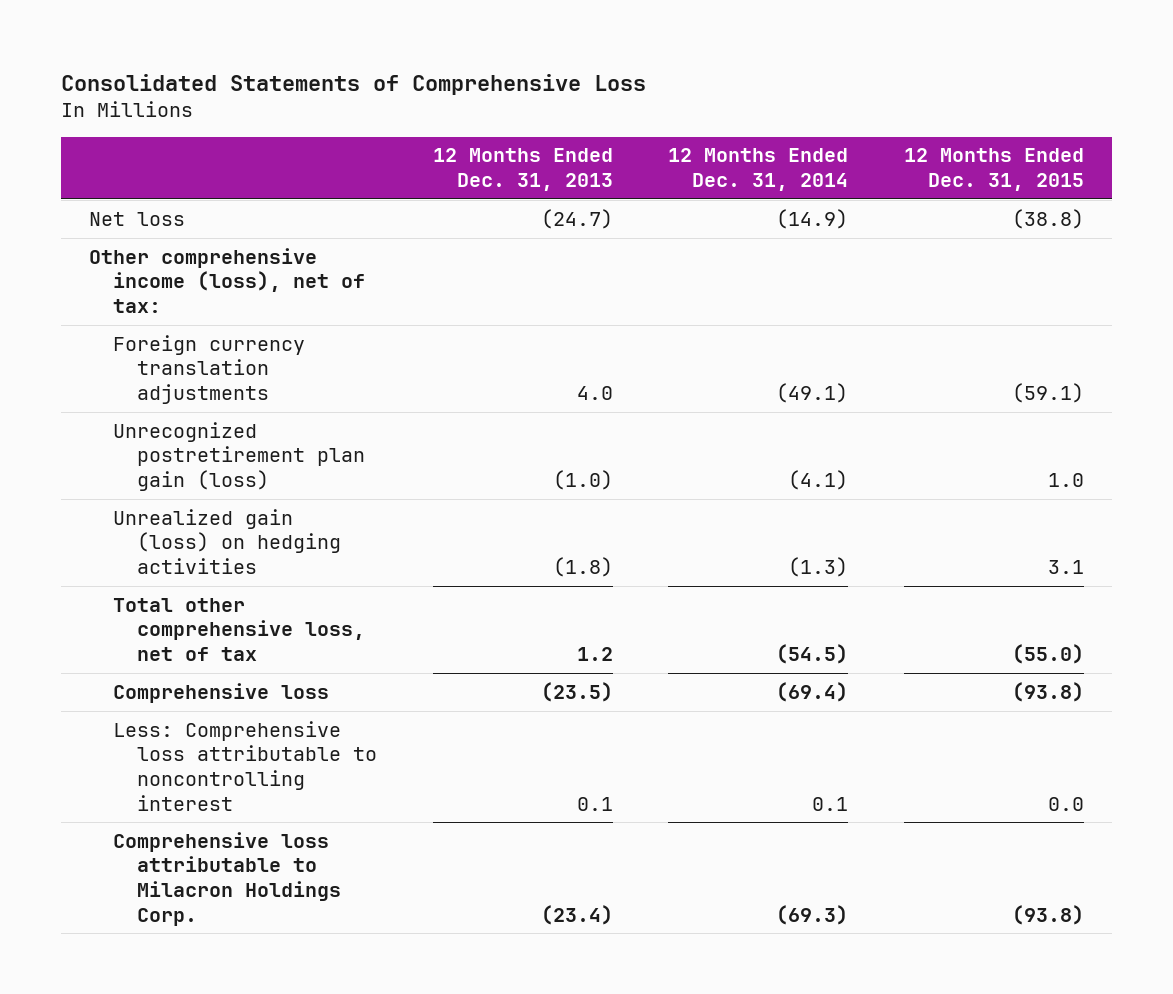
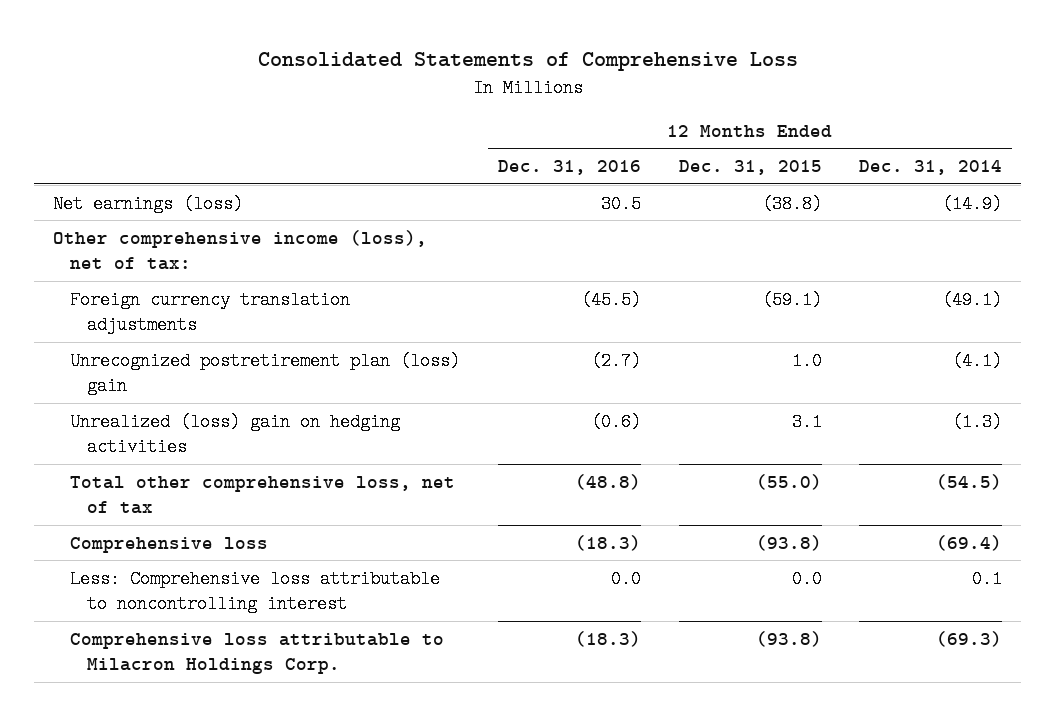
[432,148,613,192] 12 Months Ended Dec. 31, 2013 -> none
none -> [497,159,641,175] Dec. 31, 2016
[89,211,186,226] Net loss -> [53,194,244,213] Net earnings (loss)
[113,421,366,492] Unrecognized postretirement plan gain (loss) -> [70,351,461,396] Unrecognized postretirement plan (loss) gain
[113,508,342,575] Unrealized gain (loss) on hedging activities -> [70,412,401,457] Unrealized (loss) gain on hedging activities

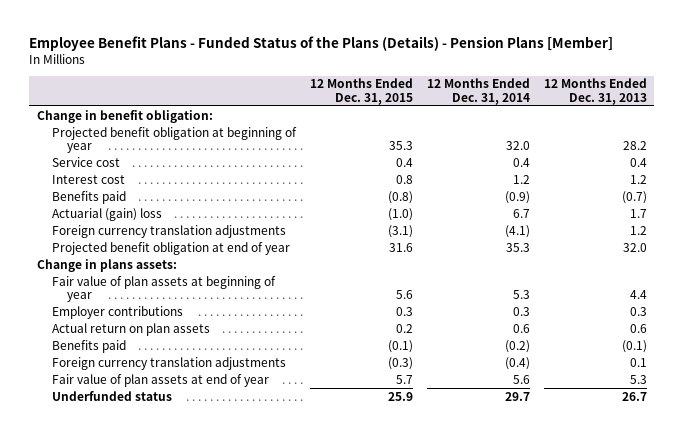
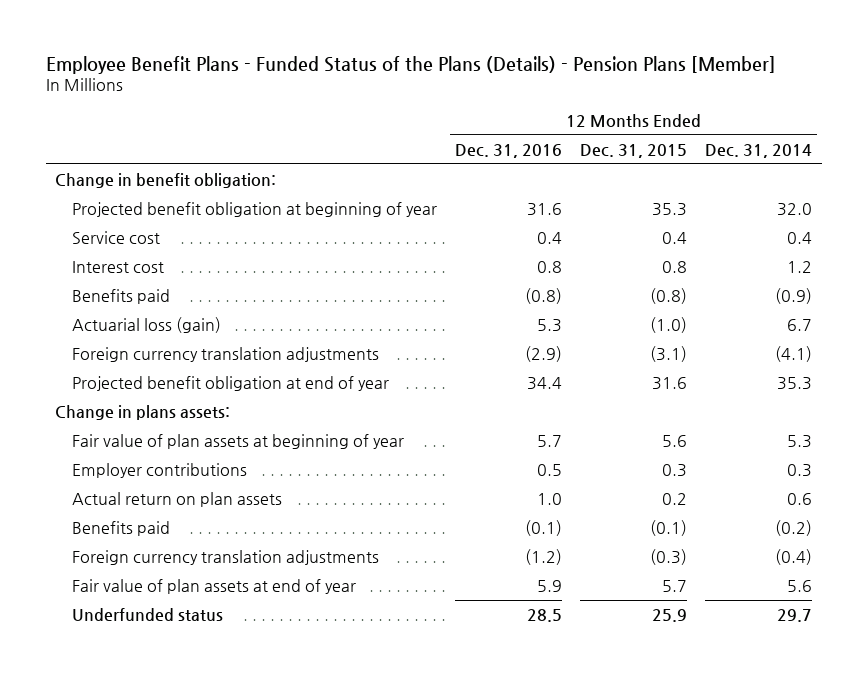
[544,78,648,105] 12 Months Ended Dec. 31, 2013 -> none
none -> [454,143,562,158] Dec. 31, 2016
[51,207,162,221] Actuarial (gain) loss -> [71,316,221,333] Actuarial loss (gain)

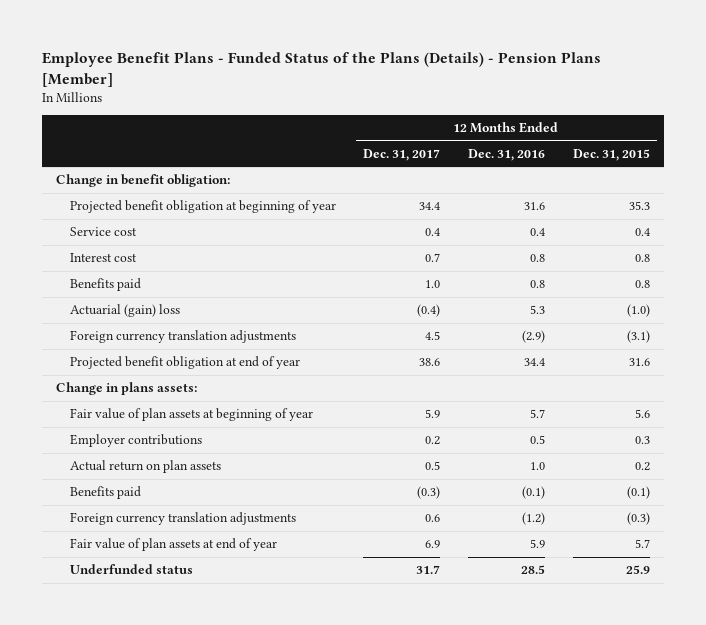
[705,143,813,158] Dec. 31, 2014 -> none
none -> [363,148,441,161] Dec. 31, 2017
[524,287,562,304] (0.8) -> [529,280,545,289] 0.8
[650,287,688,304] (0.8) -> [634,280,650,289] 0.8
[71,316,221,333] Actuarial loss (gain) -> [69,304,180,318] Actuarial (gain) loss

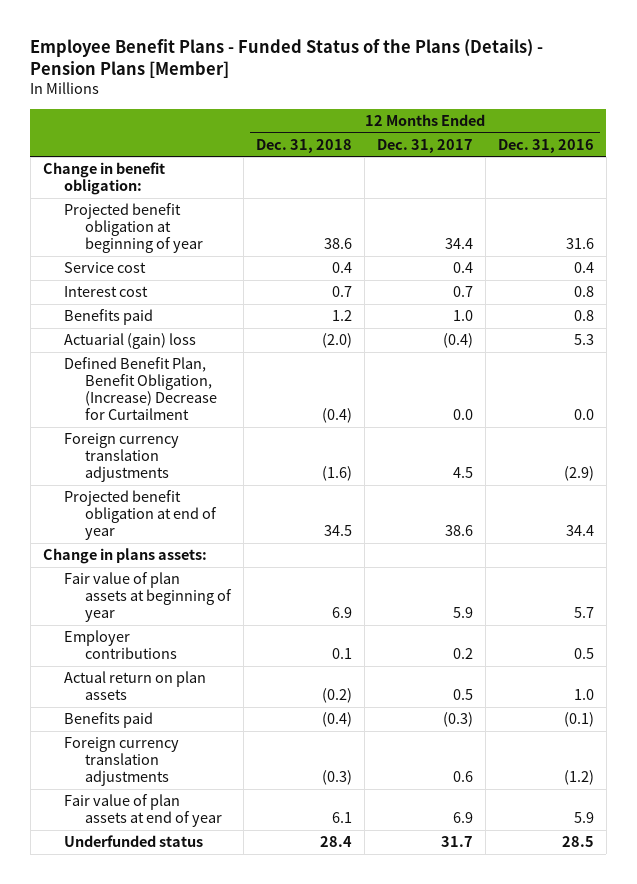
[572,148,650,161] Dec. 31, 2015 -> none
none -> [256,138,353,153] Dec. 31, 2018
none -> [63,357,218,421] Defined Benefit Plan, Benefit Obligation, (Increase) Decrease for Curtailment

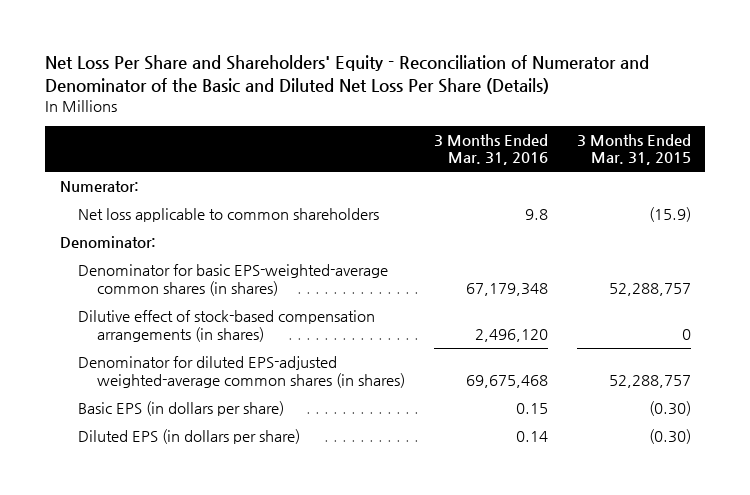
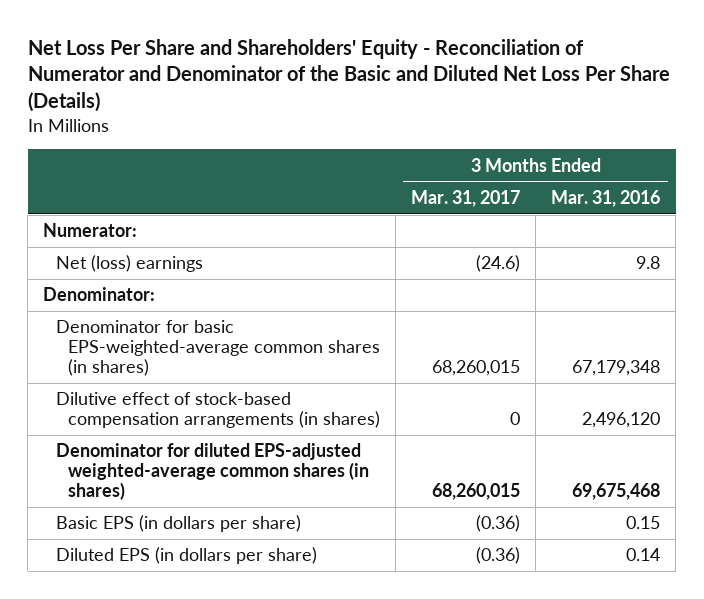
[576,133,691,166] 3 Months Ended Mar. 31, 2015 -> none
none -> [411,189,521,207] Mar. 31, 2017
[78,208,380,223] Net loss applicable to common shareholders -> [55,255,203,273] Net (loss) earnings

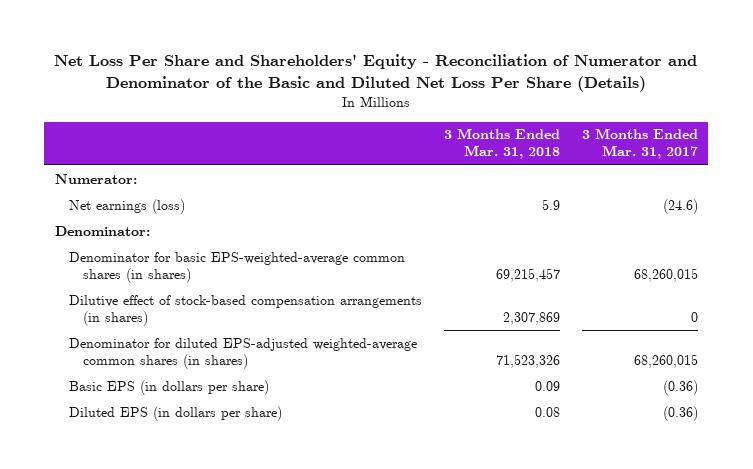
[551,189,661,207] Mar. 31, 2016 -> none
none -> [443,128,560,160] 3 Months Ended Mar. 31, 2018
[55,255,203,273] Net (loss) earnings -> [69,198,186,214] Net earnings (loss)

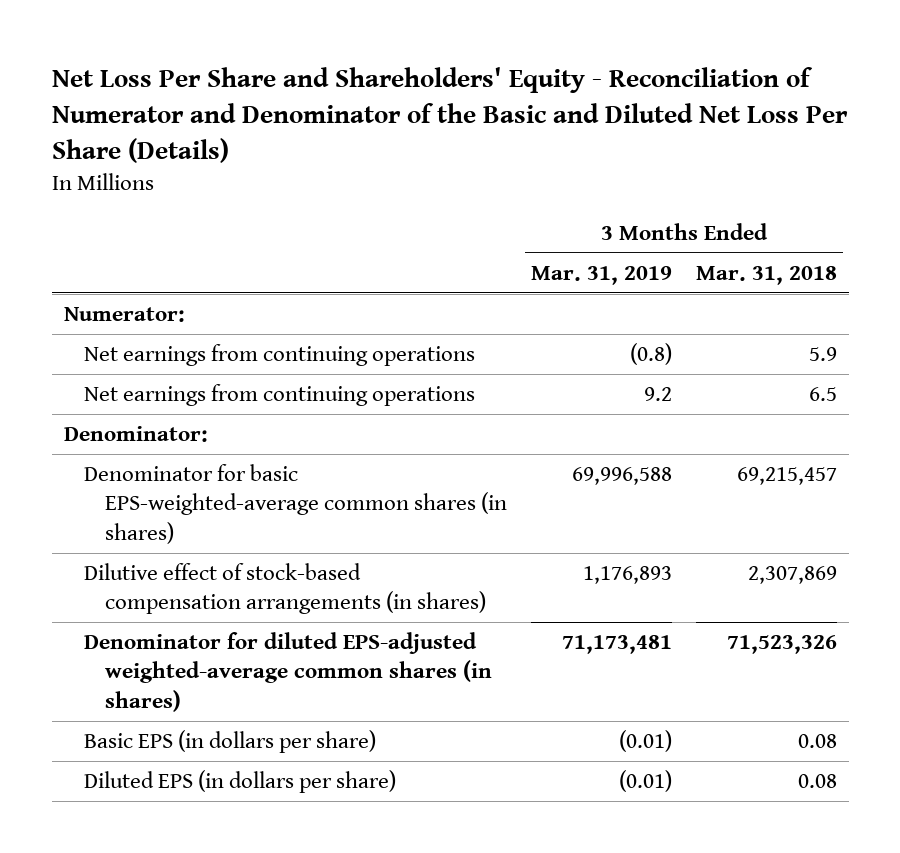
[581,128,698,160] 3 Months Ended Mar. 31, 2017 -> none
none -> [530,265,672,285] Mar. 31, 2019
[69,198,186,214] Net earnings (loss) -> [84,344,476,367] Net earnings from continuing operations
none -> [84,384,476,407] Net earnings from continuing operations
[534,380,560,391] 0.09 -> [797,734,837,749] 0.08

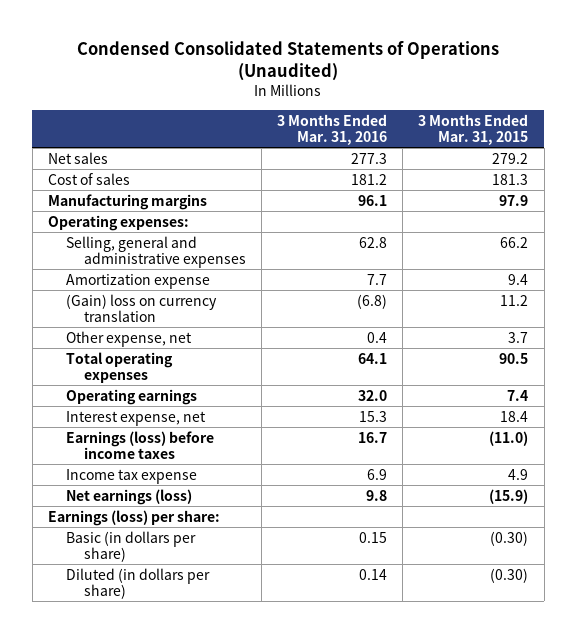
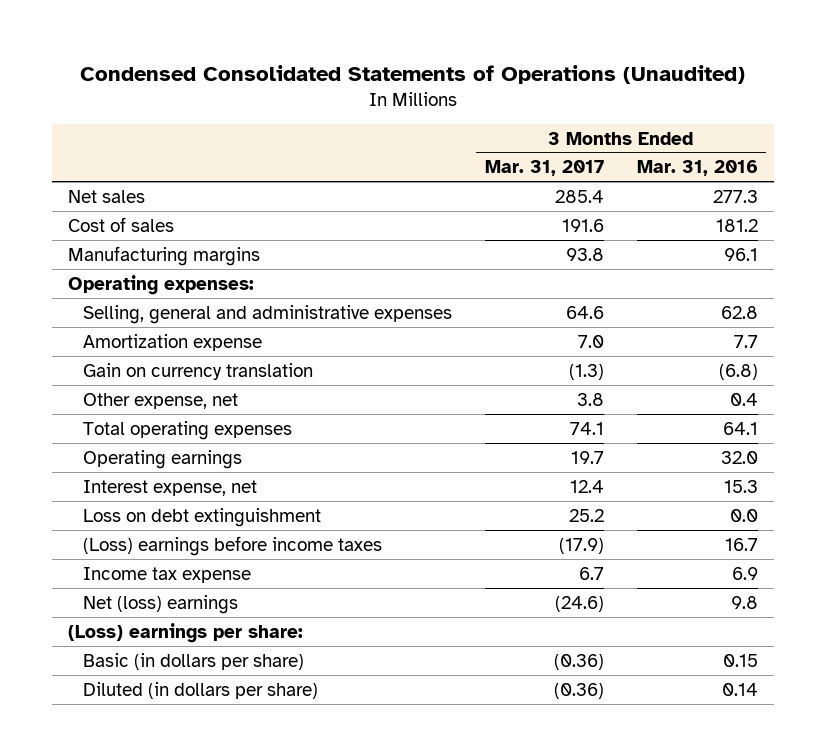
[418,113,529,146] 3 Months Ended Mar. 31, 2015 -> none
none -> [484,160,604,177] Mar. 31, 2017
[66,293,218,323] (Gain) loss on currency translation -> [82,362,313,380] Gain on currency translation
none -> [82,507,321,527] Loss on debt extinguishment
[66,430,215,460] Earnings (loss) before income taxes -> [82,535,382,556] (Loss) earnings before income taxes
[66,488,193,505] Net earnings (loss) -> [82,594,238,614] Net (loss) earnings
[48,509,221,526] Earnings (loss) per share: -> [68,622,304,643] (Loss) earnings per share:

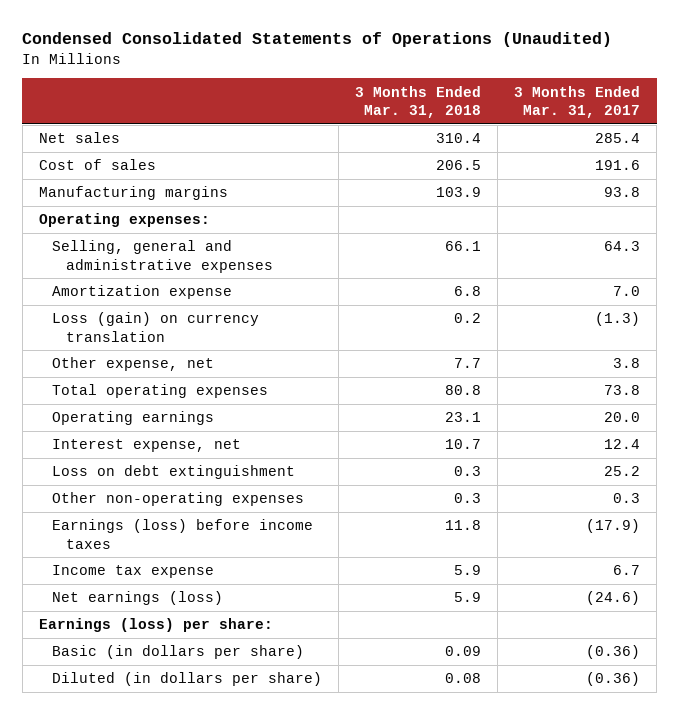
[636,160,758,177] Mar. 31, 2016 -> none
none -> [355,85,482,118] 3 Months Ended Mar. 31, 2018
[565,305,604,319] 64.6 -> [604,241,641,252] 64.3
[82,362,313,380] Gain on currency translation -> [52,312,260,342] Loss (gain) on currency translation
[569,421,604,435] 74.1 -> [604,385,641,396] 73.8
[570,450,604,464] 19.7 -> [604,412,641,423] 20.0
none -> [52,492,305,507] Other non-operating expenses
[82,535,382,556] (Loss) earnings before income taxes -> [52,519,314,549] Earnings (loss) before income taxes
[82,594,238,614] Net (loss) earnings -> [52,591,224,606] Net earnings (loss)
[68,622,304,643] (Loss) earnings per share: -> [38,618,273,633] Earnings (loss) per share:

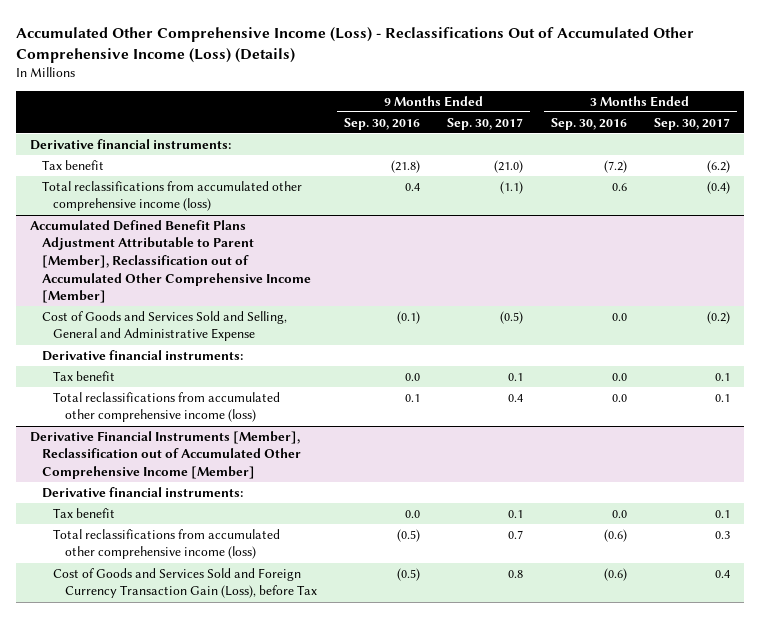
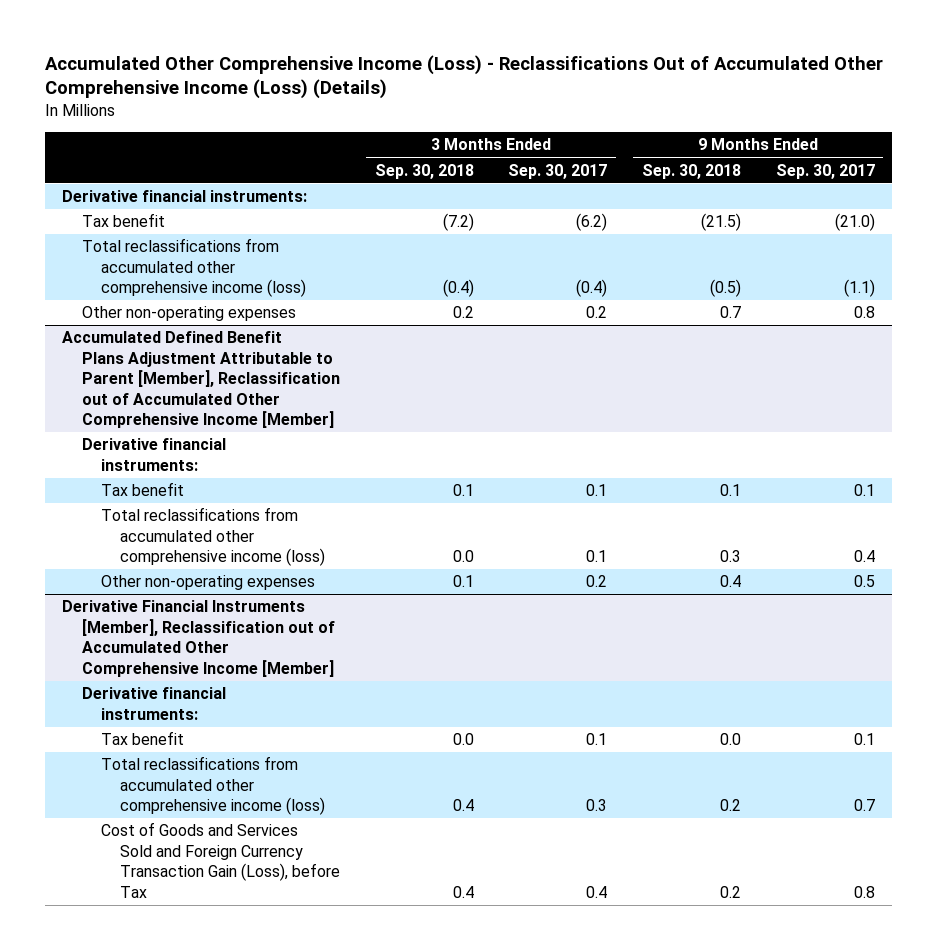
[343,117,420,130] Sep. 30, 2016 -> none
[550,117,627,130] Sep. 30, 2016 -> none
none -> [374,163,474,179] Sep. 30, 2018
none -> [641,163,741,179] Sep. 30, 2018
none -> [81,306,296,322] Other non-operating expenses
[41,310,287,342] Cost of Goods and Services Sold and Selling, General and Administrative Expense -> none
none -> [100,575,315,591] Other non-operating expenses

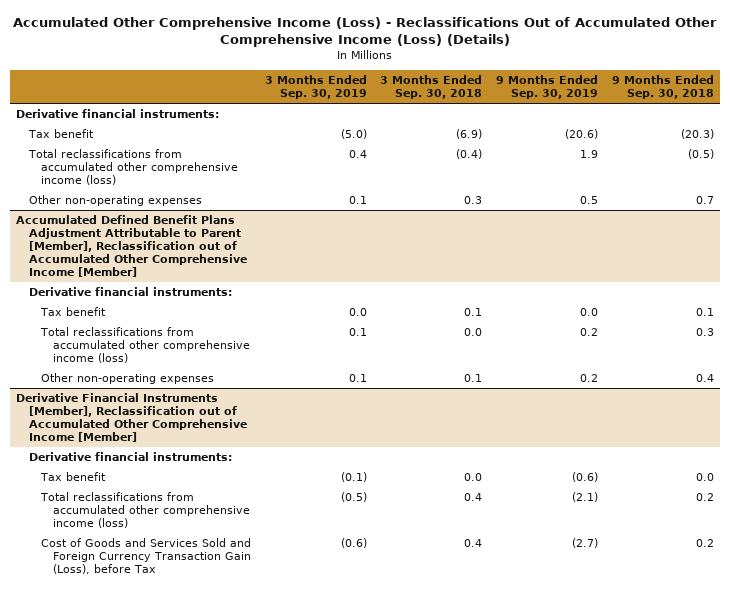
[508,163,608,179] Sep. 30, 2017 -> none
[775,163,875,179] Sep. 30, 2017 -> none
none -> [264,75,367,100] 3 Months Ended Sep. 30, 2019
none -> [495,75,598,100] 9 Months Ended Sep. 30, 2019
[442,213,474,232] (7.2) -> [456,129,483,140] (6.9)
[700,213,741,232] (21.5) -> [680,129,714,140] (20.3)
[452,306,474,319] 0.2 -> [464,196,483,205] 0.3

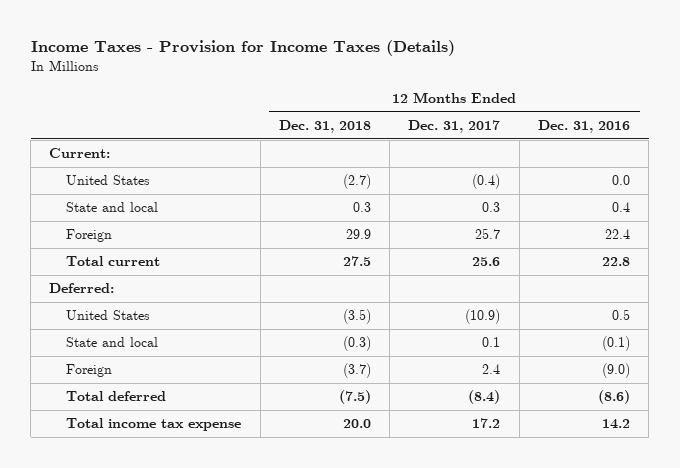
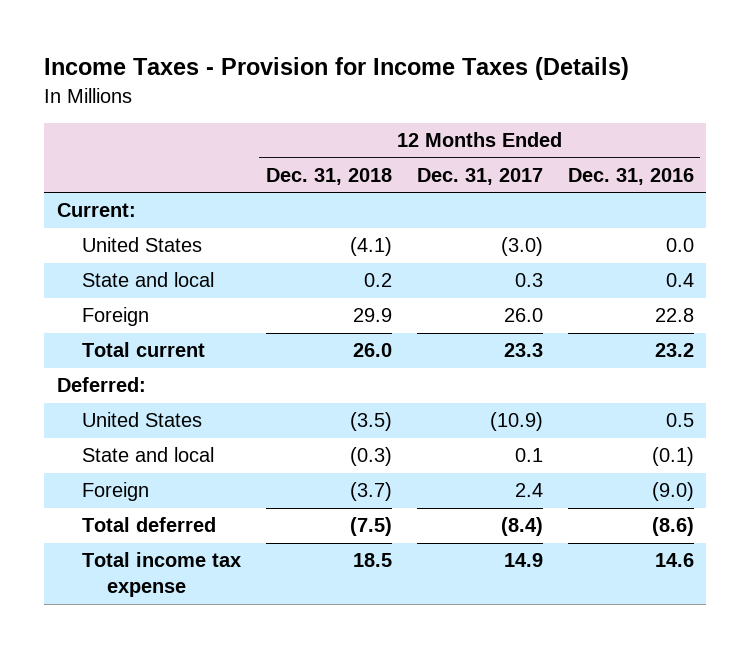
[342,174,371,190] (2.7) -> [349,237,392,257] (4.1)
[472,174,501,190] (0.4) -> [500,237,543,257] (3.0)
[352,202,371,213] 0.3 -> [363,273,392,288] 0.2
[475,228,501,240] 25.7 -> [503,308,543,323] 26.0
[605,229,631,240] 22.4 -> [654,308,694,323] 22.8
[342,256,371,267] 27.5 -> [352,343,392,358] 26.0
[472,257,501,267] 25.6 -> [503,343,543,358] 23.3
[602,257,631,267] 22.8 -> [654,343,694,358] 23.2
[342,419,371,429] 20.0 -> [352,553,392,568] 18.5
[472,418,501,429] 17.2 -> [503,553,543,568] 14.9
[602,419,631,430] 14.2 -> [654,553,694,568] 14.6

